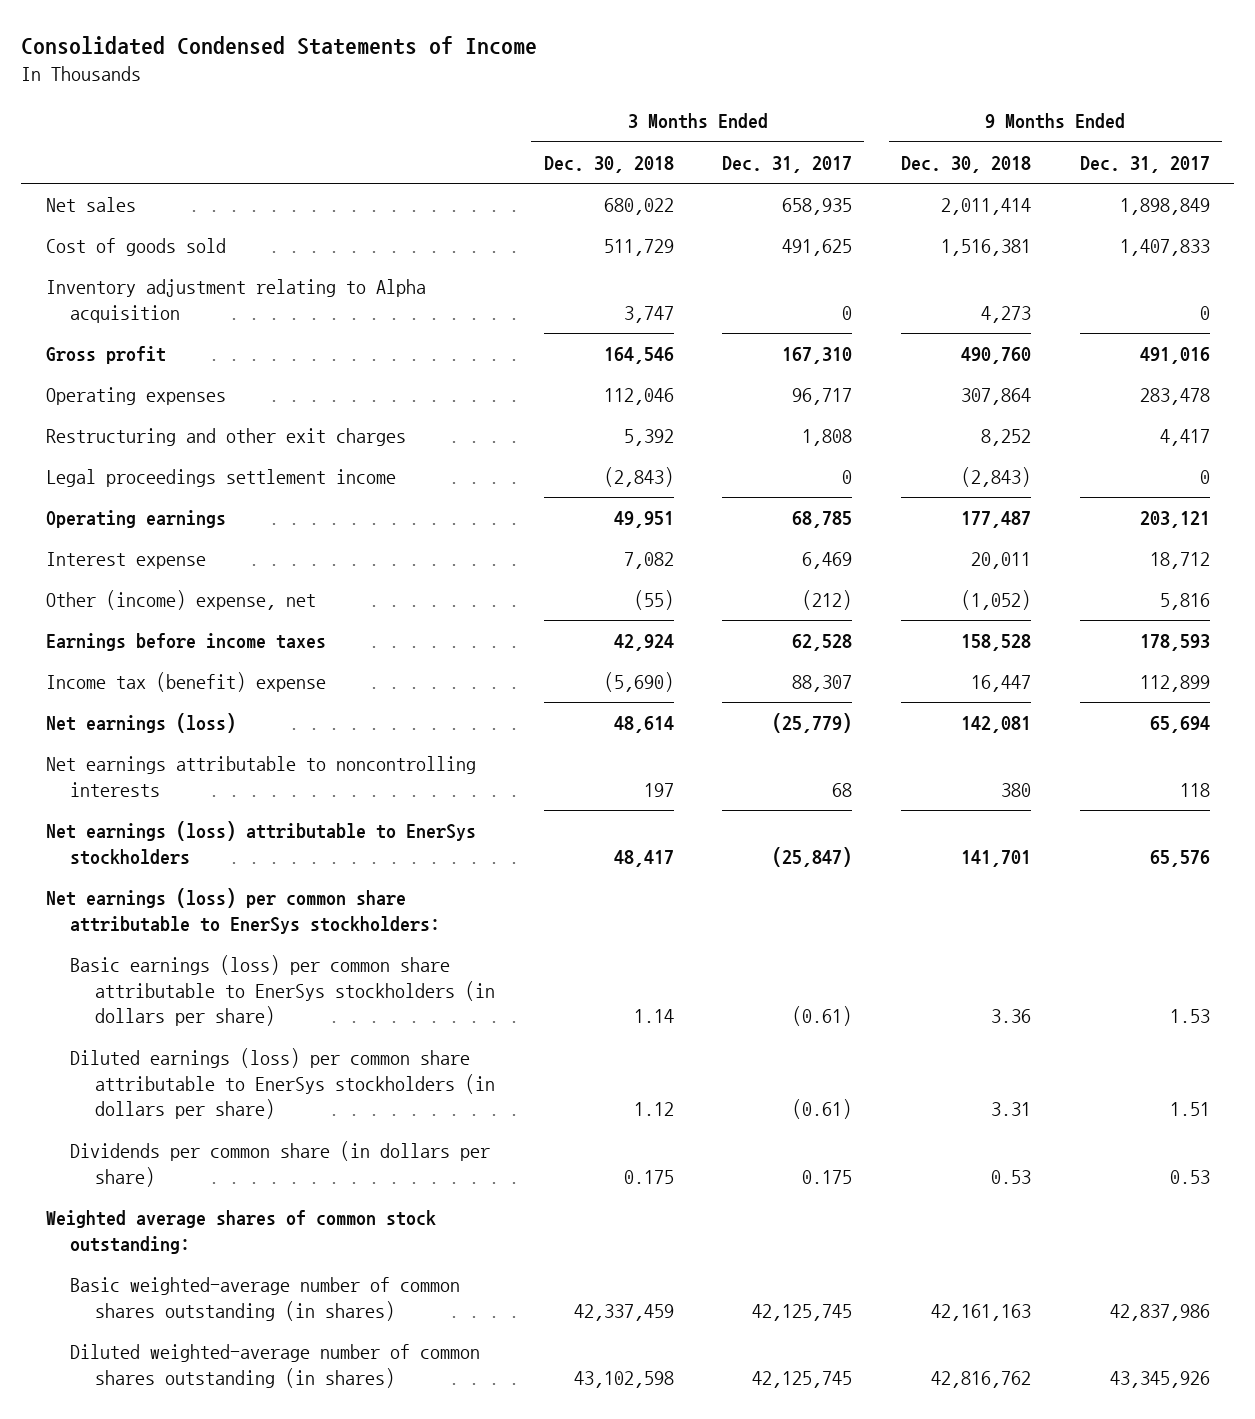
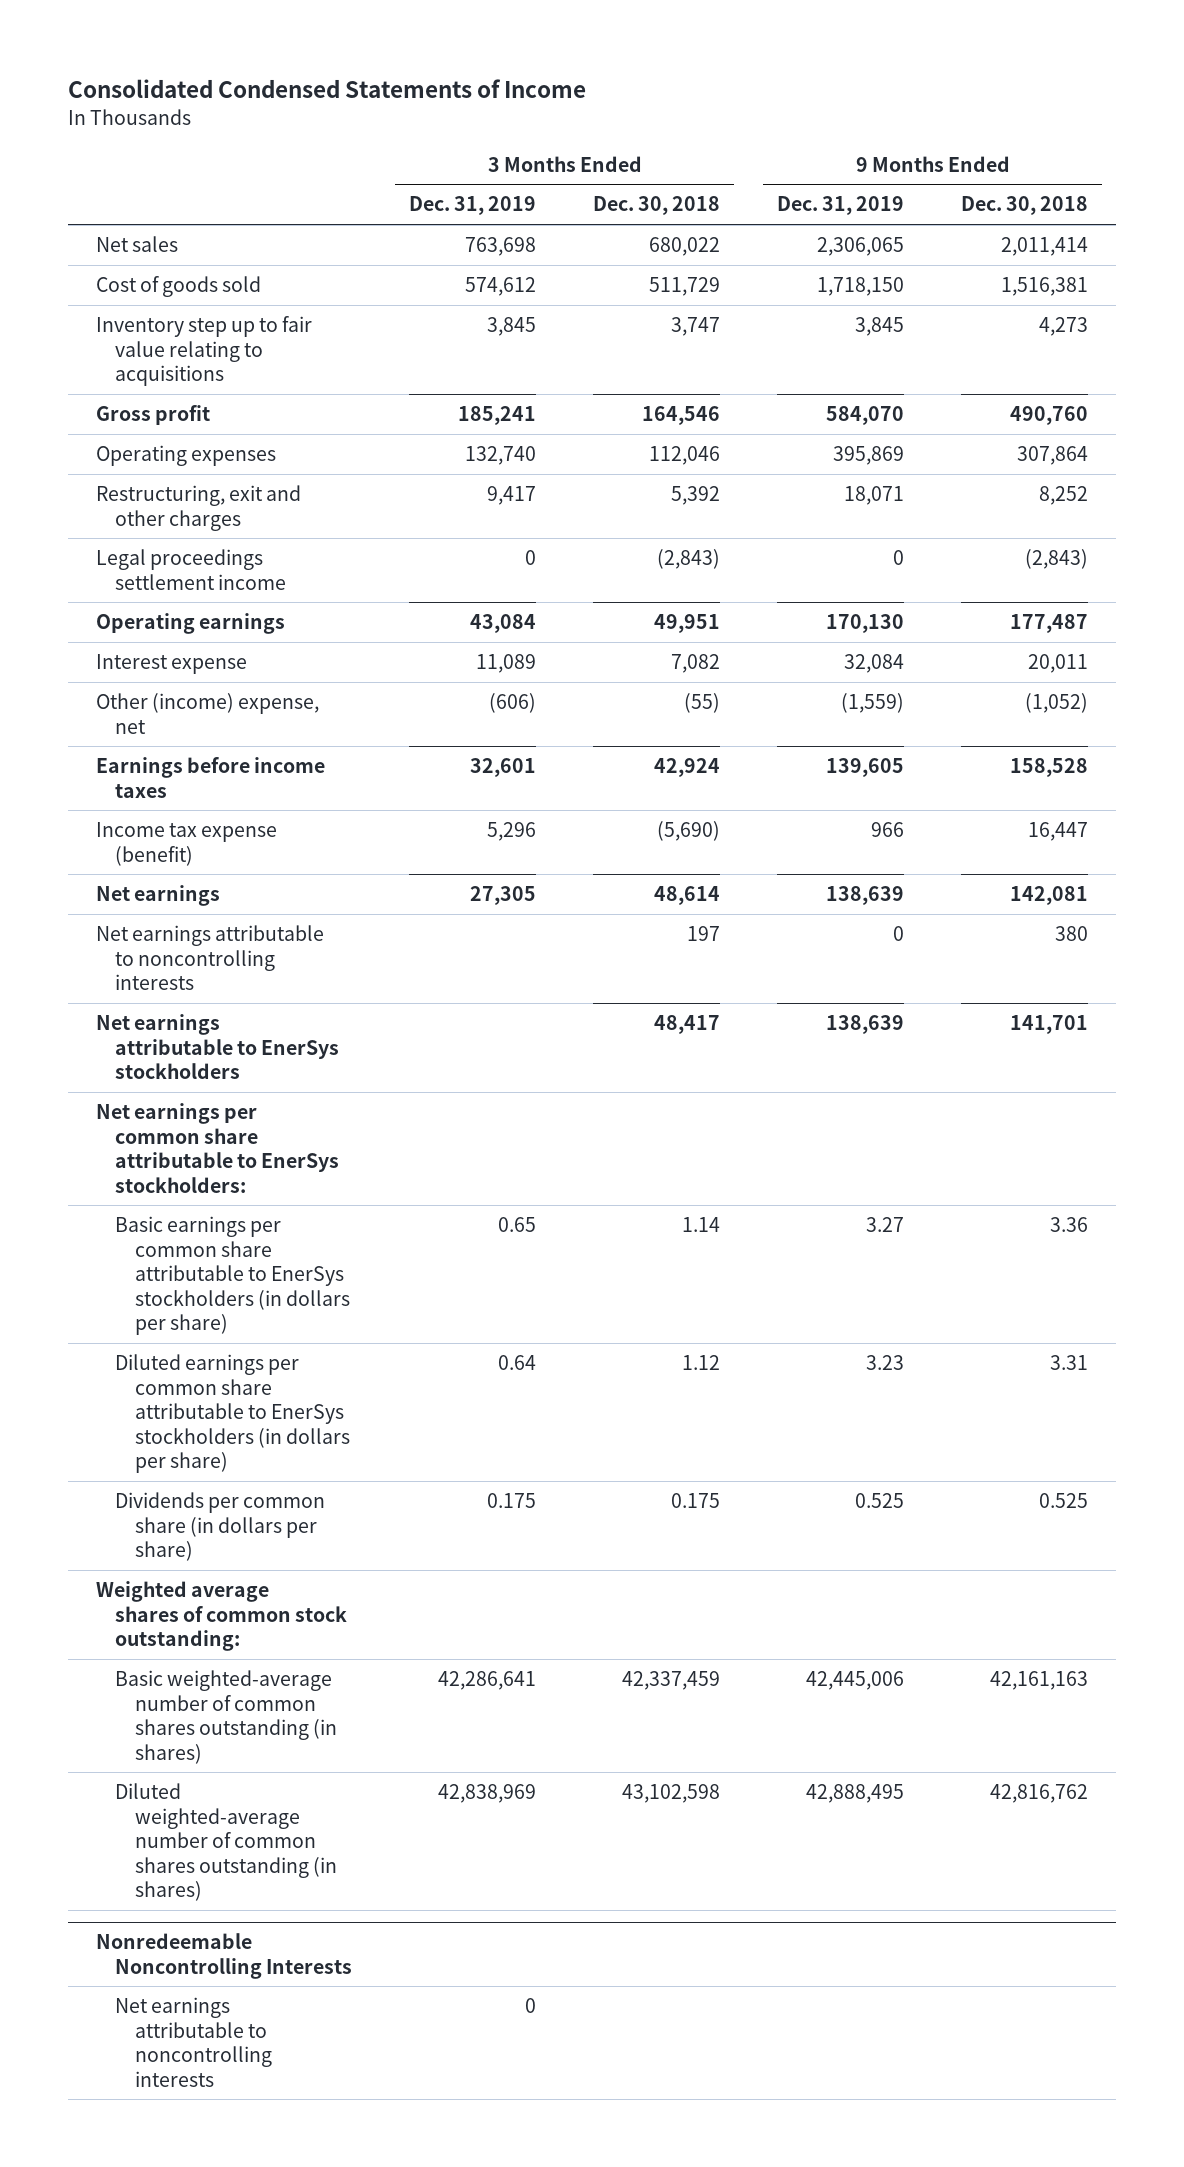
[722,155,853,173] Dec. 31, 2017 -> none
[1079,155,1210,173] Dec. 31, 2017 -> none
none -> [409,196,537,216] Dec. 31, 2019
none -> [777,196,905,216] Dec. 31, 2019
[45,279,426,323] Inventory adjustment relating to Alpha acquisition -> [96,316,313,387] Inventory step up to fair value relating to acquisitions
[45,428,406,447] Restructuring and other exit charges -> [96,485,302,531] Restructuring, exit and other charges
[45,672,326,693] Income tax (benefit) expense -> [96,822,278,866] Income tax expense (benefit)
[45,713,236,734] Net earnings (loss) -> [96,885,221,907] Net earnings
[45,821,476,865] Net earnings (loss) attributable to EnerSys stockholders -> [96,1014,340,1080] Net earnings attributable to EnerSys stockholders
[45,888,441,934] Net earnings (loss) per common share attributable to EnerSys stockholders: -> [96,1103,340,1193] Net earnings per common share attributable to EnerSys stockholders:
[70,955,495,1027] Basic earnings (loss) per common share attributable to EnerSys stockholders (in dollars per share) -> [115,1216,350,1335] Basic earnings per common share attributable to EnerSys stockholders (in dollars per share)
[70,1048,495,1120] Diluted earnings (loss) per common share attributable to EnerSys stockholders (in dollars per share) -> [115,1354,350,1473] Diluted earnings per common share attributable to EnerSys stockholders (in dollars per share)
[990,1169,1031,1184] 0.53 -> [1039,1493,1089,1509] 0.525
none -> [96,1933,353,1979] Nonredeemable Noncontrolling Interests
none -> [115,1997,272,2087] Net earnings attributable to noncontrolling interests

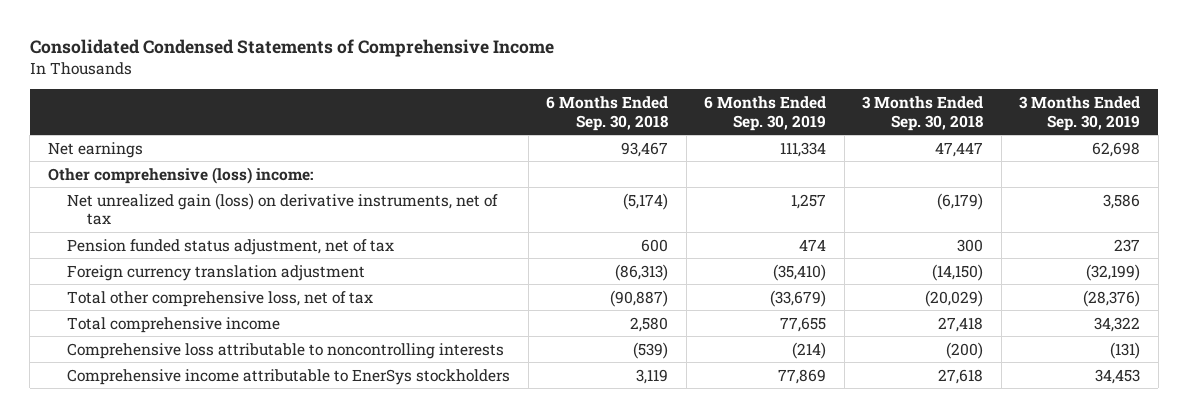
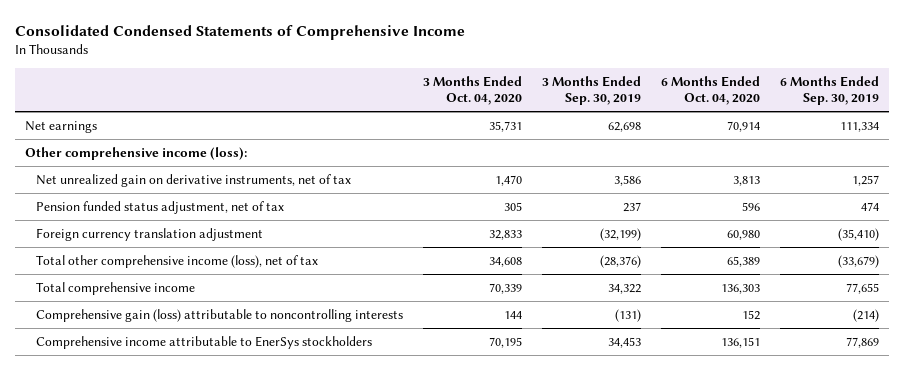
[546,95,669,131] 6 Months Ended Sep. 30, 2018 -> none
[862,95,984,131] 3 Months Ended Sep. 30, 2018 -> none
none -> [422,75,522,106] 3 Months Ended Oct. 04, 2020
none -> [661,75,761,106] 6 Months Ended Oct. 04, 2020
[47,166,313,184] Other comprehensive (loss) income: -> [24,147,247,161] Other comprehensive income (loss):
[67,192,499,226] Net unrealized gain (loss) on derivative instruments, net of tax -> [35,174,351,188] Net unrealized gain on derivative instruments, net of tax
[67,290,374,307] Total other comprehensive loss, net of tax -> [35,255,318,269] Total other comprehensive income (loss), net of tax
[67,342,505,359] Comprehensive loss attributable to noncontrolling interests -> [35,309,403,323] Comprehensive gain (loss) attributable to noncontrolling interests

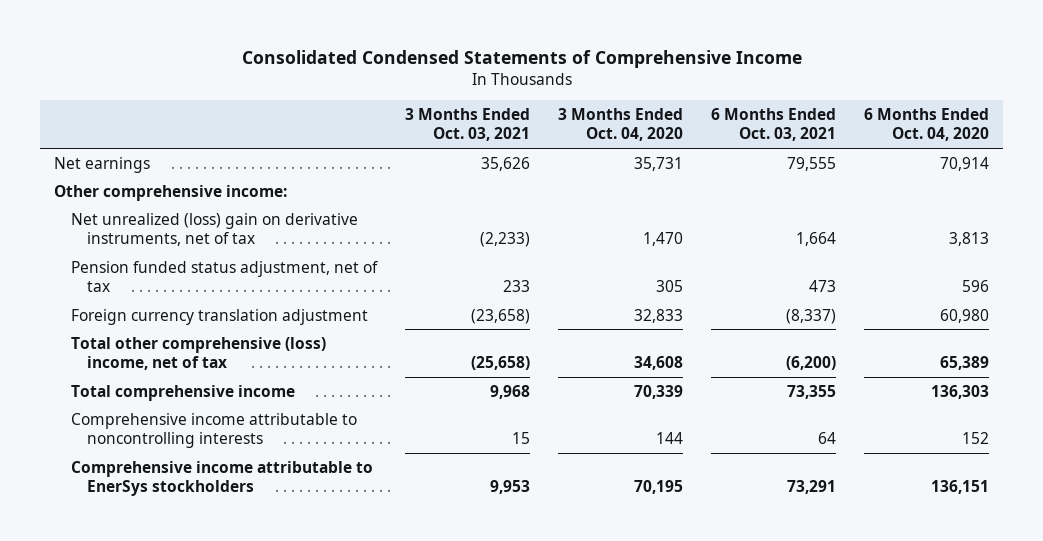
[541,75,641,106] 3 Months Ended Sep. 30, 2019 -> none
[780,75,880,106] 6 Months Ended Sep. 30, 2019 -> none
none -> [404,108,530,142] 3 Months Ended Oct. 03, 2021
none -> [710,108,836,142] 6 Months Ended Oct. 03, 2021
[24,147,247,161] Other comprehensive income (loss): -> [54,184,288,201] Other comprehensive income:
[35,174,351,188] Net unrealized gain on derivative instruments, net of tax -> [70,212,358,247] Net unrealized (loss) gain on derivative instruments, net of tax
[35,255,318,269] Total other comprehensive income (loss), net of tax -> [70,336,326,371] Total other comprehensive (loss) income, net of tax
[35,309,403,323] Comprehensive gain (loss) attributable to noncontrolling interests -> [70,412,357,449] Comprehensive income attributable to noncontrolling interests

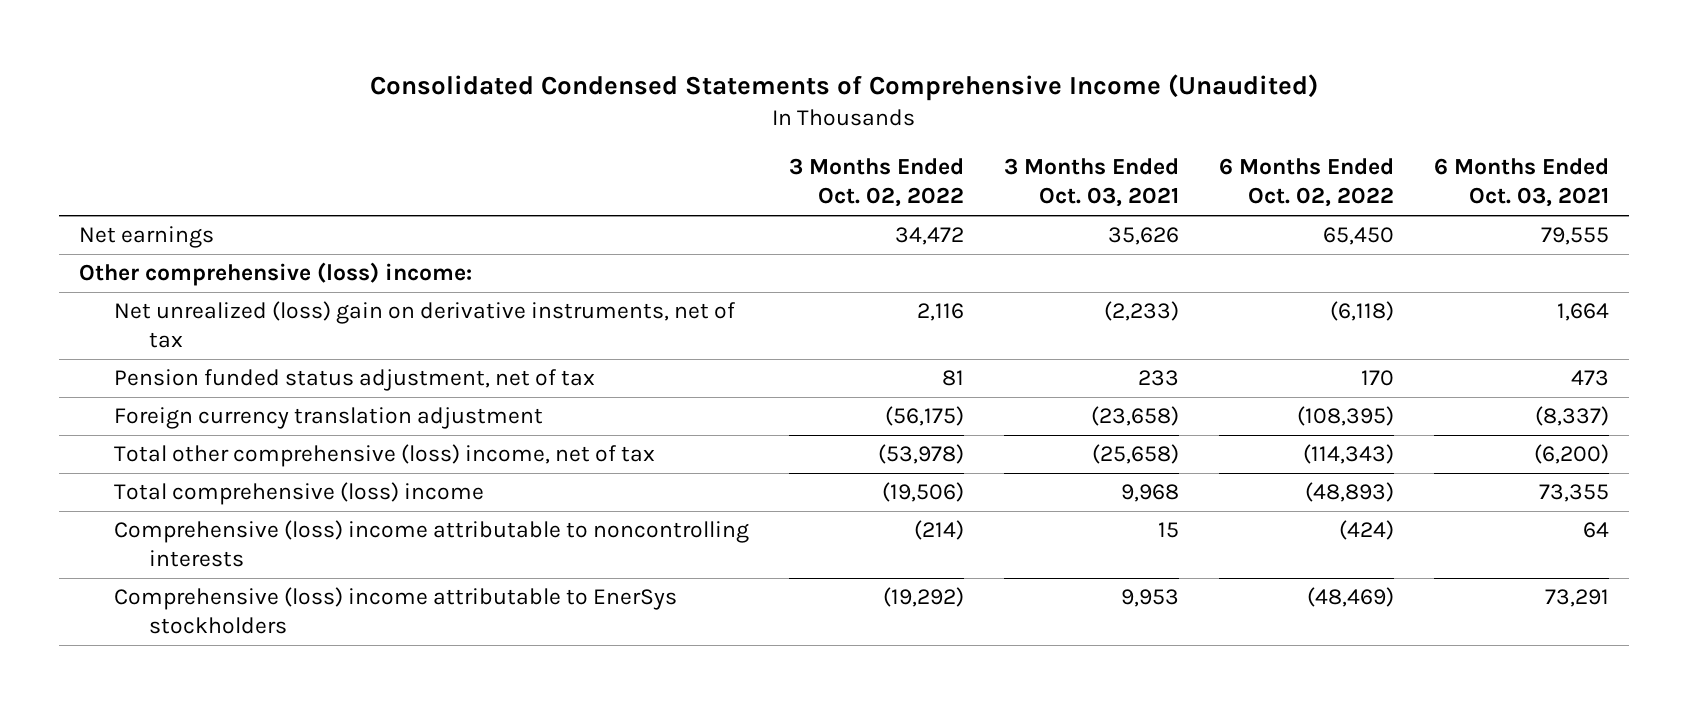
[241,50,802,69] Consolidated Condensed Statements of Comprehensive Income -> [370,74,1319,102] Consolidated Condensed Statements of Comprehensive Income (Unaudited)
[557,108,683,142] 3 Months Ended Oct. 04, 2020 -> none
[864,108,990,142] 6 Months Ended Oct. 04, 2020 -> none
none -> [789,158,965,207] 3 Months Ended Oct. 02, 2022
none -> [1219,158,1395,207] 6 Months Ended Oct. 02, 2022
[54,184,288,201] Other comprehensive income: -> [78,262,472,287] Other comprehensive (loss) income:
[70,384,295,401] Total comprehensive income -> [114,482,485,506] Total comprehensive (loss) income
[70,412,357,449] Comprehensive income attributable to noncontrolling interests -> [114,520,750,568] Comprehensive (loss) income attributable to noncontrolling interests
[70,460,373,497] Comprehensive income attributable to EnerSys stockholders -> [114,587,678,635] Comprehensive (loss) income attributable to EnerSys stockholders

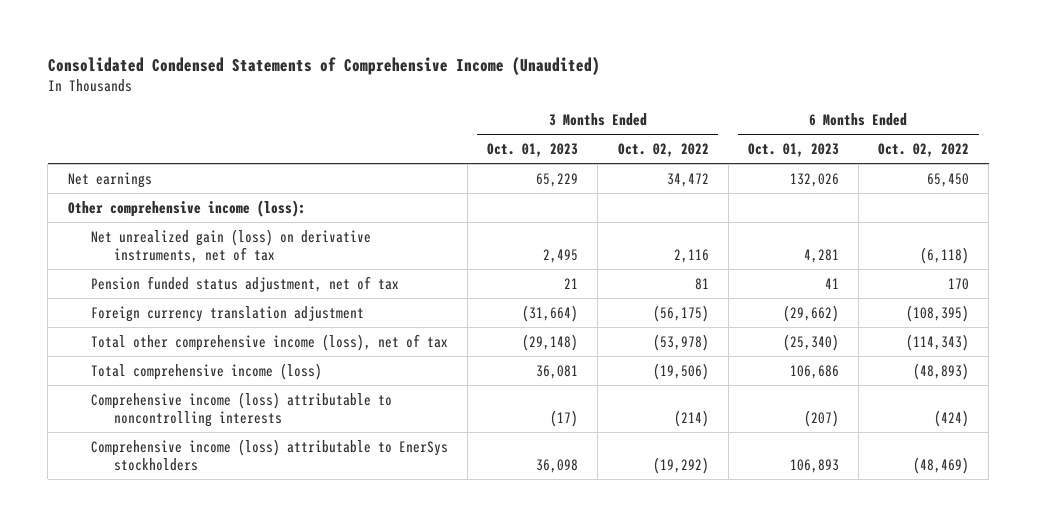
[1004,158,1180,207] 3 Months Ended Oct. 03, 2021 -> none
[1434,158,1610,207] 6 Months Ended Oct. 03, 2021 -> none
none -> [487,143,579,158] Oct. 01, 2023
none -> [747,143,839,158] Oct. 01, 2023
[78,262,472,287] Other comprehensive (loss) income: -> [67,199,306,217] Other comprehensive income (loss):
[114,301,736,349] Net unrealized (loss) gain on derivative instruments, net of tax -> [90,228,371,263] Net unrealized gain (loss) on derivative instruments, net of tax
[114,444,656,468] Total other comprehensive (loss) income, net of tax -> [90,333,448,351] Total other comprehensive income (loss), net of tax
[114,482,485,506] Total comprehensive (loss) income -> [90,362,322,380] Total comprehensive income (loss)
[114,520,750,568] Comprehensive (loss) income attributable to noncontrolling interests -> [90,391,392,427] Comprehensive income (loss) attributable to noncontrolling interests
[114,587,678,635] Comprehensive (loss) income attributable to EnerSys stockholders -> [90,438,448,471] Comprehensive income (loss) attributable to EnerSys stockholders

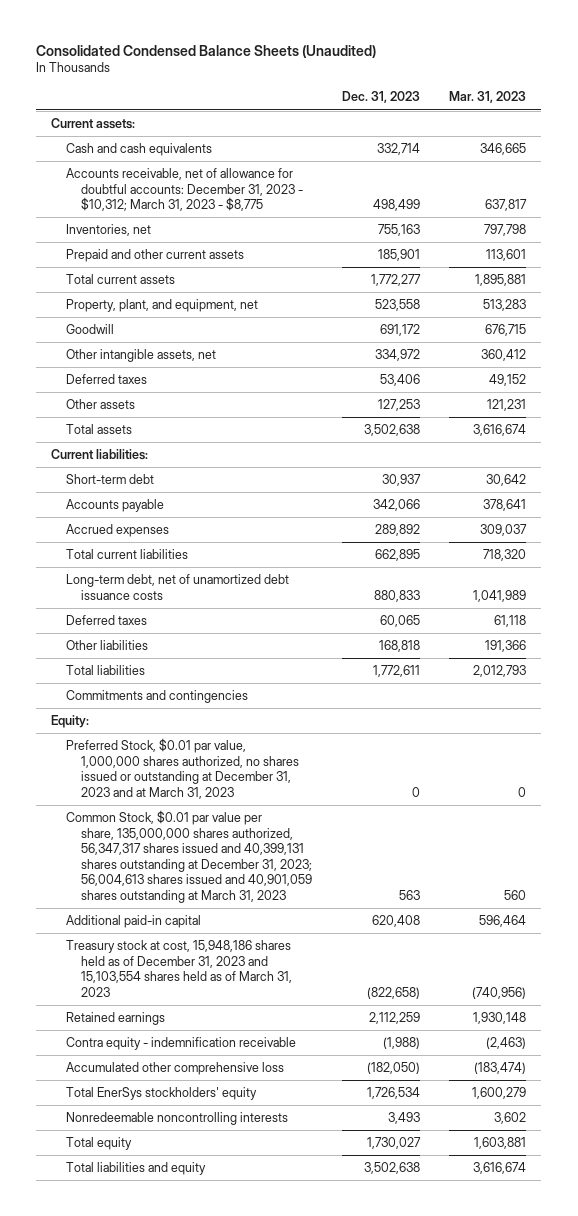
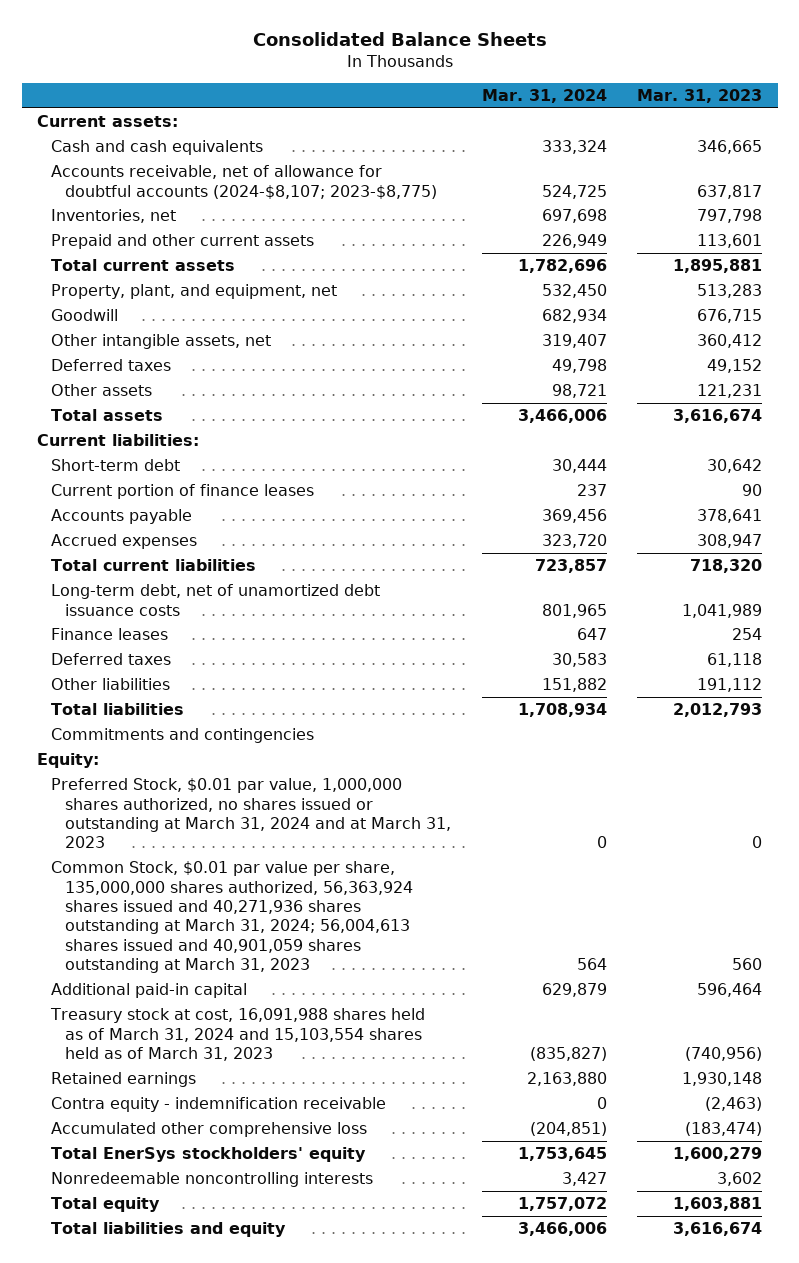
[36,44,377,58] Consolidated Condensed Balance Sheets (Unaudited) -> [252,31,547,46] Consolidated Balance Sheets
[341,91,420,104] Dec. 31, 2023 -> none
none -> [481,88,607,103] Mar. 31, 2024
[66,168,304,212] Accounts receivable, net of allowance for doubtful accounts: December 31, 2023 - $10,312; March 31, 2023 - $8,775 -> [51,165,438,199] Accounts receivable, net of allowance for doubtful accounts (2024-$8,107; 2023-$8,775)
none -> [51,484,315,500] Current portion of finance leases
[480,524,528,537] 309,037 -> [697,534,763,549] 308,947
none -> [51,628,169,641] Finance leases
[485,640,527,653] 191,366 -> [697,678,763,693] 191,112
[66,738,300,799] Preferred Stock, $0.01 par value, 1,000,000 shares authorized, no shares issued or outstanding at December 31, 2023 and at March 31, 2023 -> [51,778,452,849] Preferred Stock, $0.01 par value, 1,000,000 shares authorized, no shares issued or outstanding at March 31, 2024 and at March 31, 2023
[66,810,313,903] Common Stock, $0.01 par value per share, 135,000,000 shares authorized, 56,347,317 shares issued and 40,399,131 shares outstanding at December 31, 2023; 56,004,613 shares issued and 40,901,059 shares outstanding at March 31, 2023 -> [51,861,414,974] Common Stock, $0.01 par value per share, 135,000,000 shares authorized, 56,363,924 shares issued and 40,271,936 shares outstanding at March 31, 2024; 56,004,613 shares issued and 40,901,059 shares outstanding at March 31, 2023
[66,940,293,997] Treasury stock at cost, 15,948,186 shares held as of December 31, 2023 and 15,103,554 shares held as of March 31, 2023 -> [50,1008,426,1061] Treasury stock at cost, 16,091,988 shares held as of March 31, 2024 and 15,103,554 shares held as of March 31, 2023

